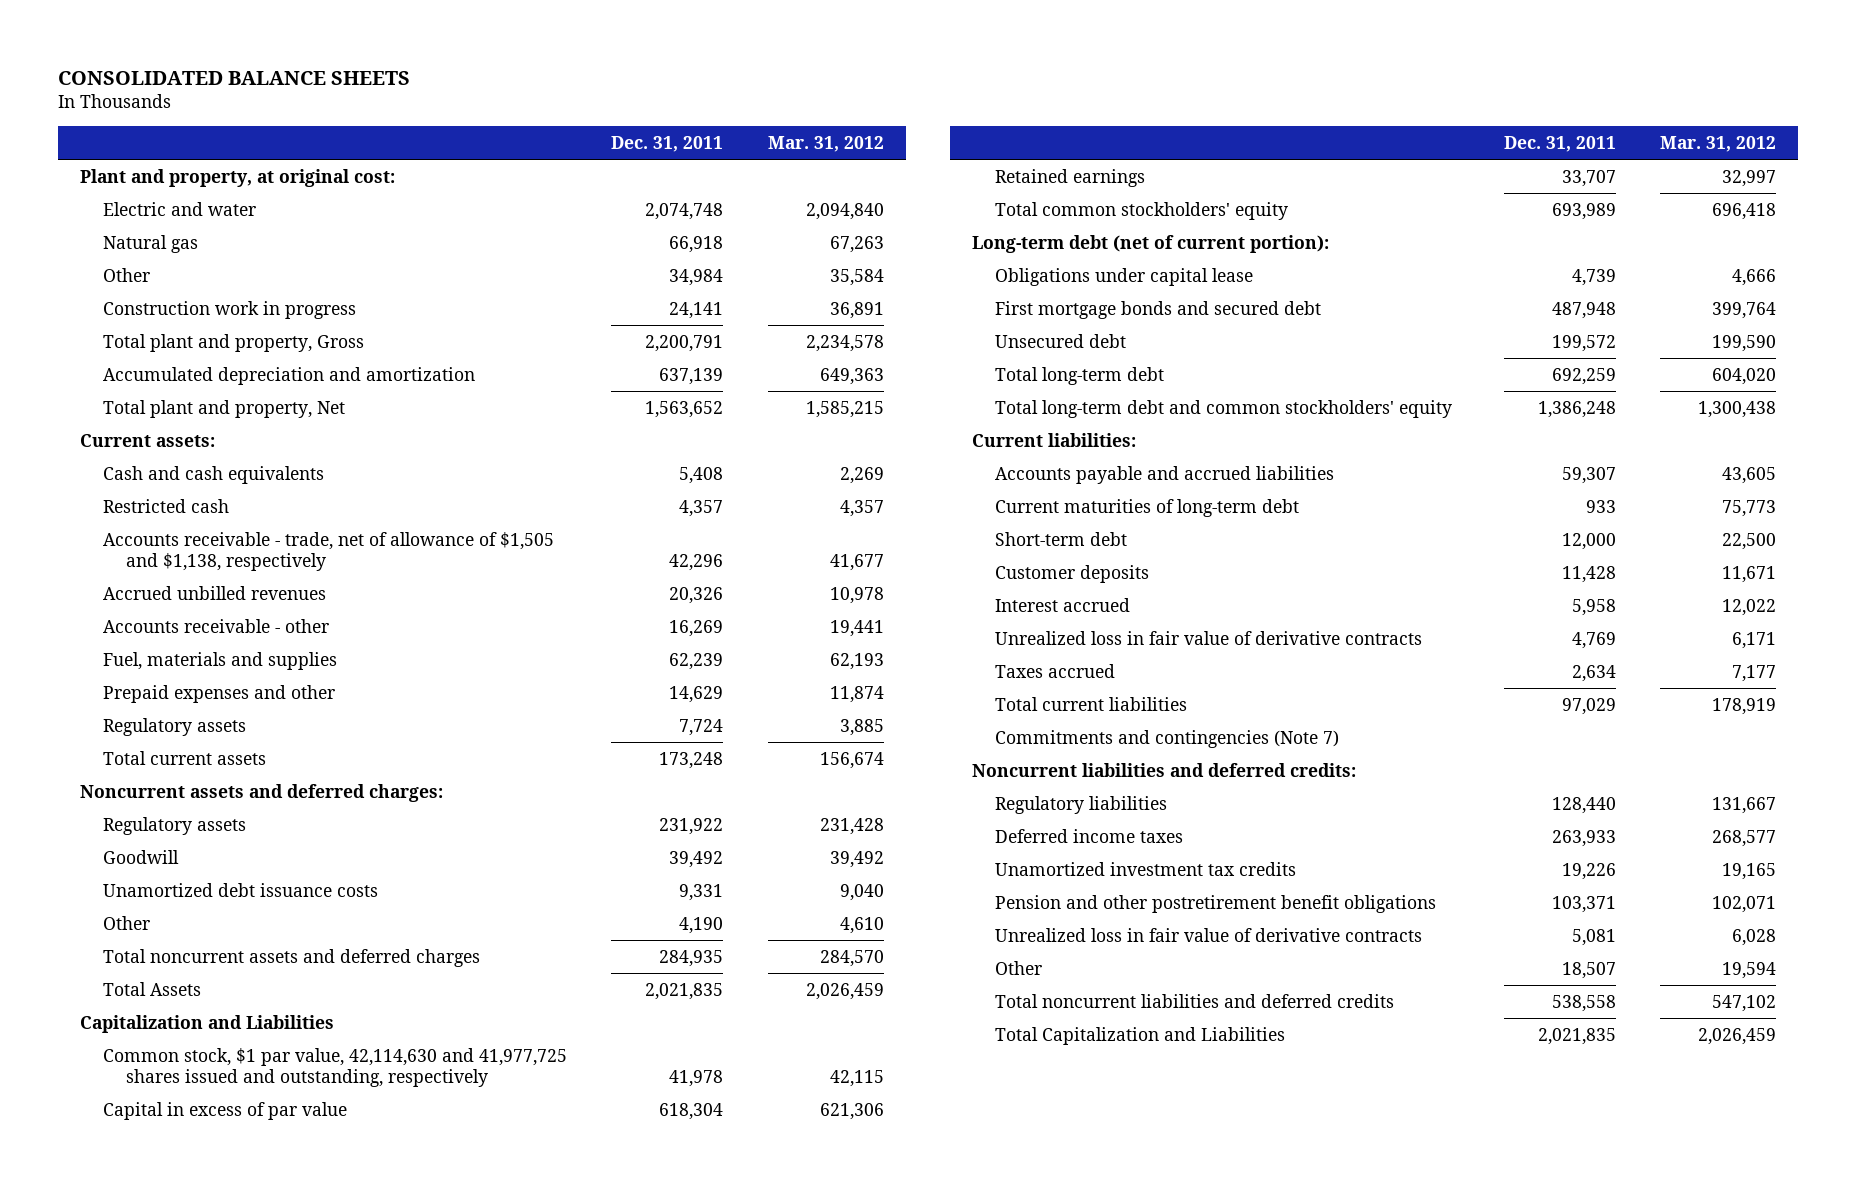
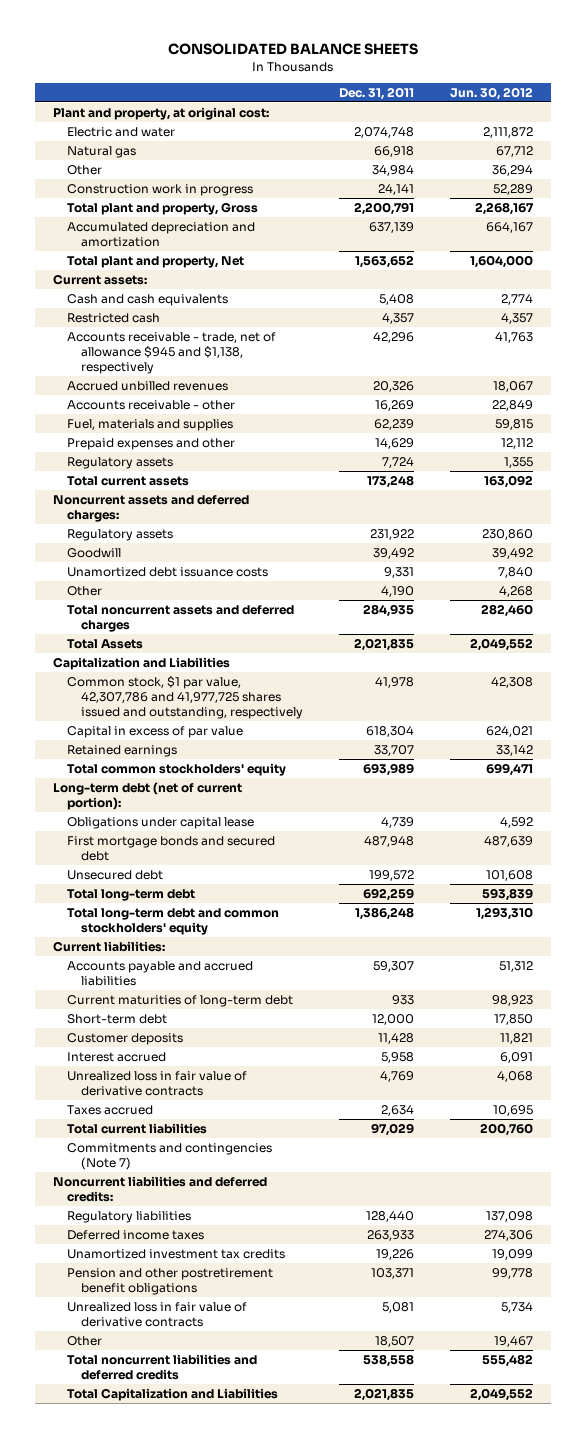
[767,135,884,152] Mar. 31, 2012 -> none
none -> [449,86,533,100] Jun. 30, 2012
[102,532,554,571] Accounts receivable - trade, net of allowance of $1,505 and $1,138, respectively -> [67,331,277,374] Accounts receivable - trade, net of allowance $945 and $1,138, respectively
[102,1048,567,1087] Common stock, $1 par value, 42,114,630 and 41,977,725 shares issued and outstanding, respectively -> [67,675,304,719] Common stock, $1 par value, 42,307,786 and 41,977,725 shares issued and outstanding, respectively

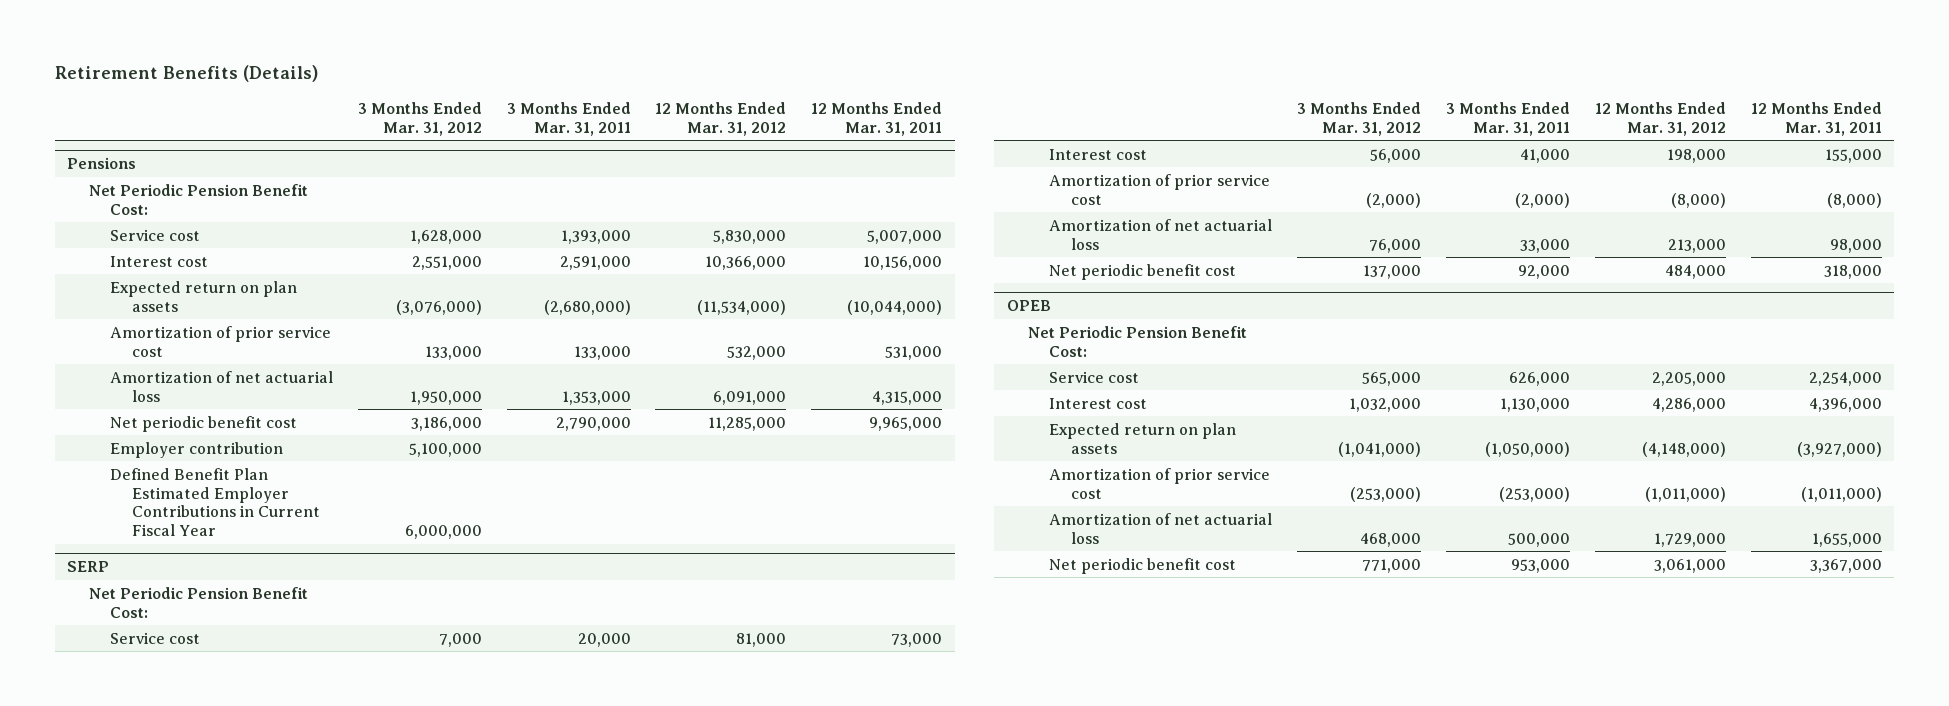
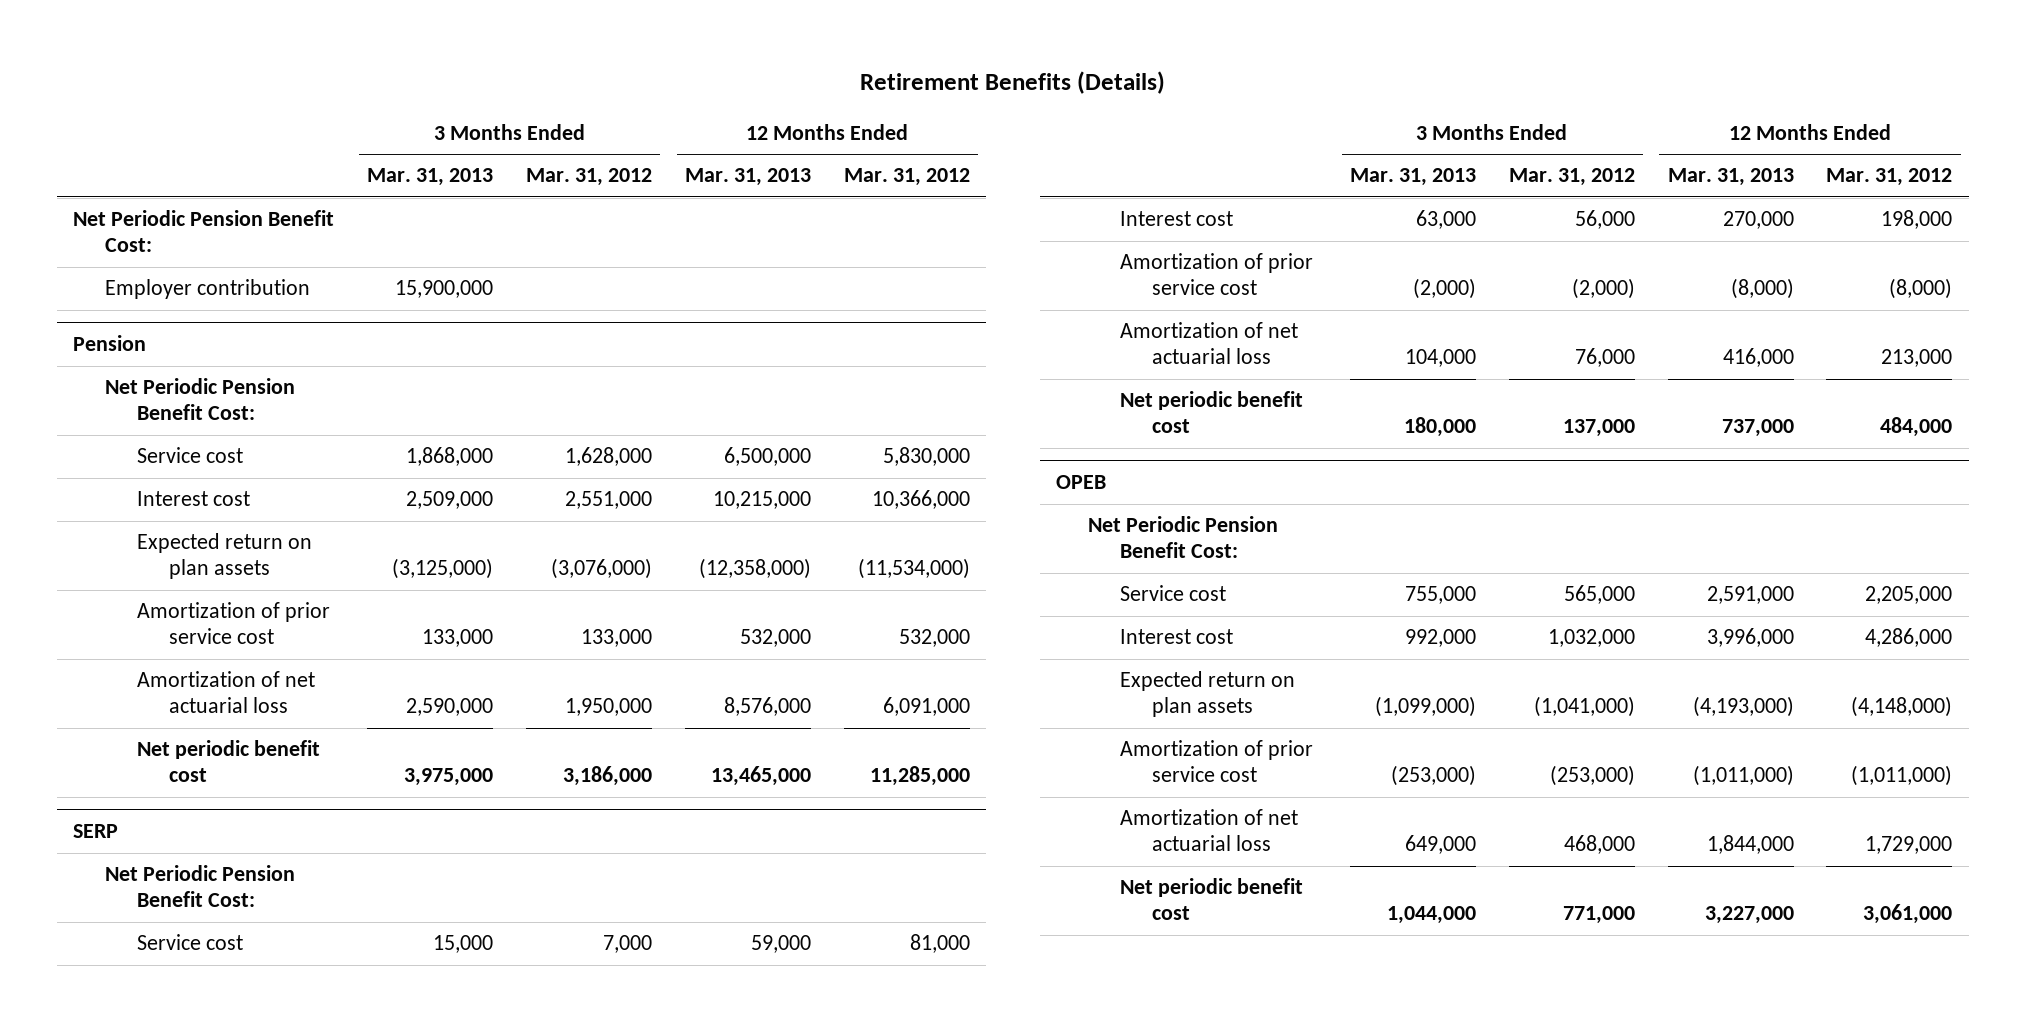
[506,101,631,136] 3 Months Ended Mar. 31, 2011 -> none
[811,101,943,136] 12 Months Ended Mar. 31, 2011 -> none
none -> [367,168,494,187] Mar. 31, 2013
none -> [685,168,812,187] Mar. 31, 2013
[67,157,137,170] Pensions -> none
none -> [105,279,311,300] Employer contribution
none -> [73,335,147,352] Pension
none -> [105,378,296,421] Net Periodic Pension Benefit Cost:
[110,441,284,458] Employer contribution -> none
[110,467,320,537] Defined Benefit Plan Estimated Employer Contributions in Current Fiscal Year -> none

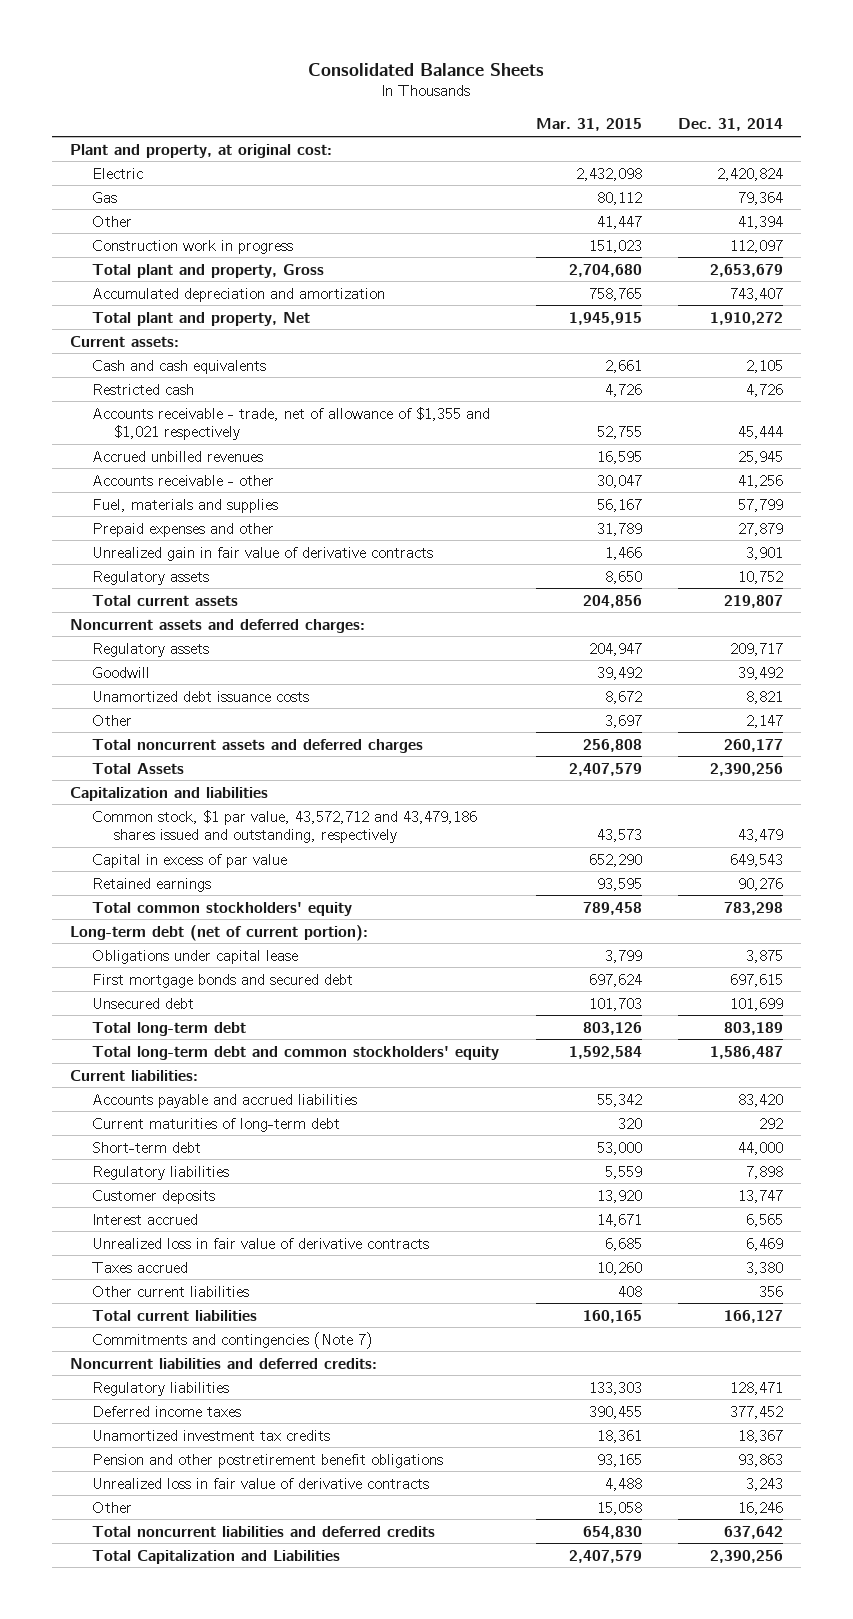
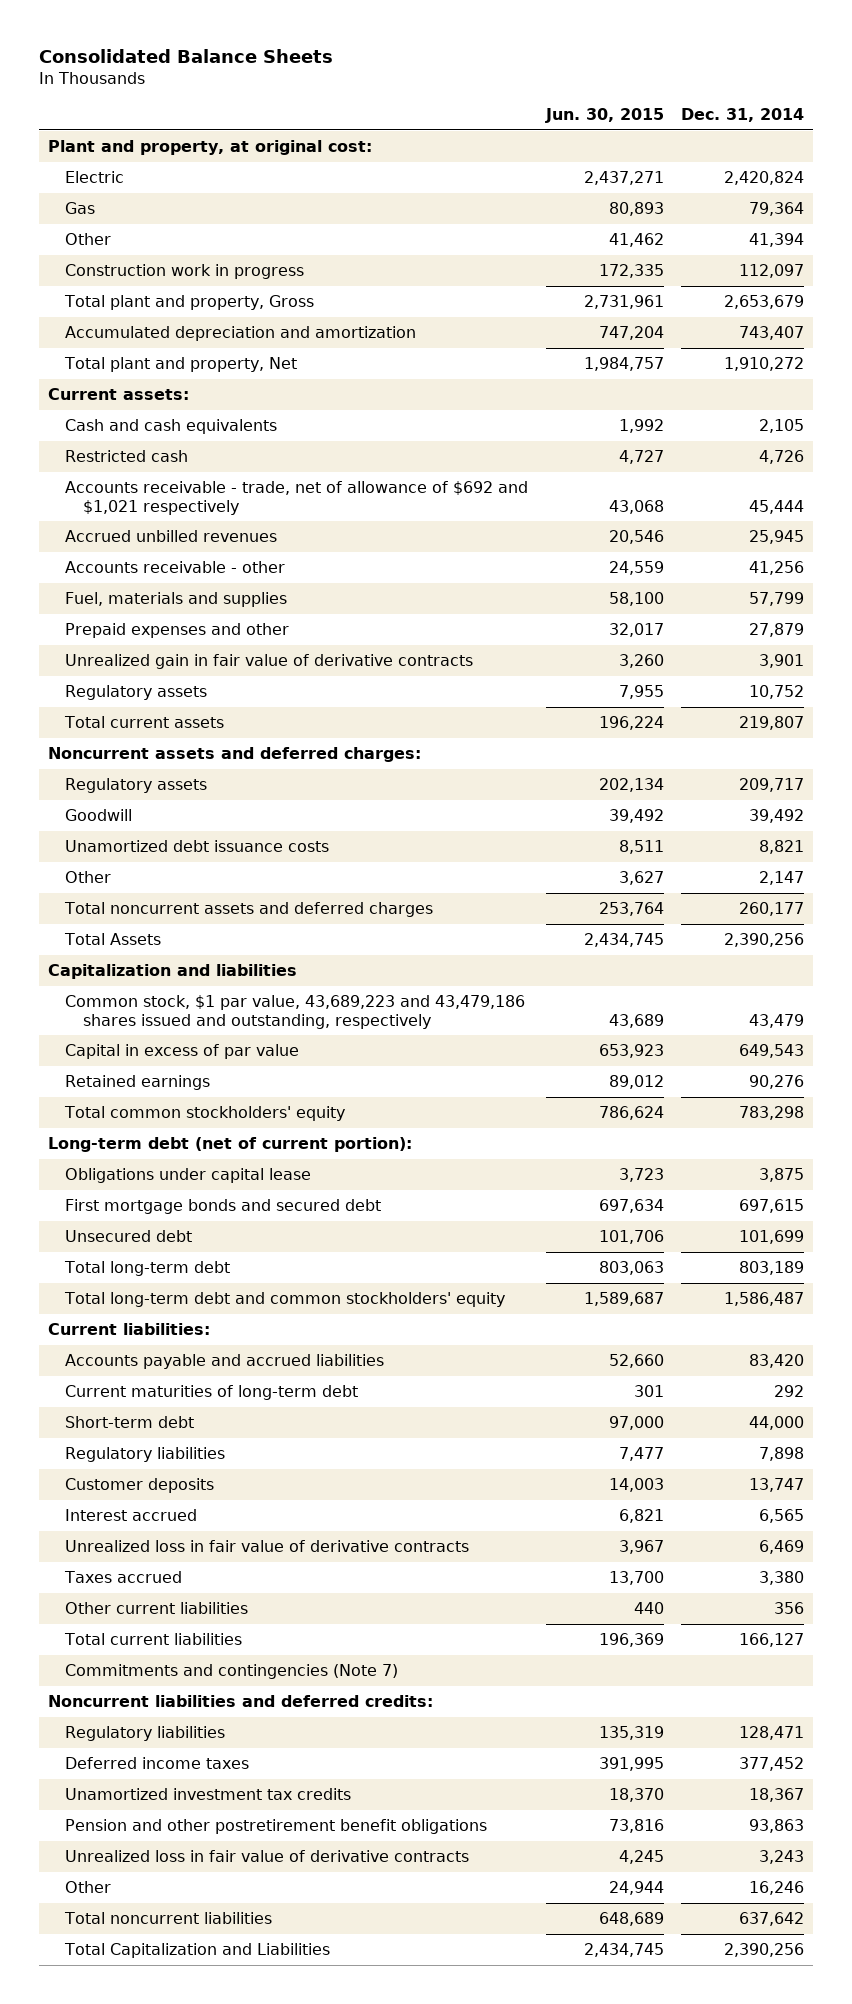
[535,118,642,132] Mar. 31, 2015 -> none
none -> [544,108,664,124] Jun. 30, 2015
[92,406,491,440] Accounts receivable - trade, net of allowance of $1,355 and $1,021 respectively -> [65,480,529,515] Accounts receivable - trade, net of allowance of $692 and $1,021 respectively
[92,809,478,843] Common stock, $1 par value, 43,572,712 and 43,479,186 shares issued and outstanding, respectively -> [65,994,526,1029] Common stock, $1 par value, 43,689,223 and 43,479,186 shares issued and outstanding, respectively
[92,1525,436,1537] Total noncurrent liabilities and deferred credits -> [64,1911,273,1924] Total noncurrent liabilities

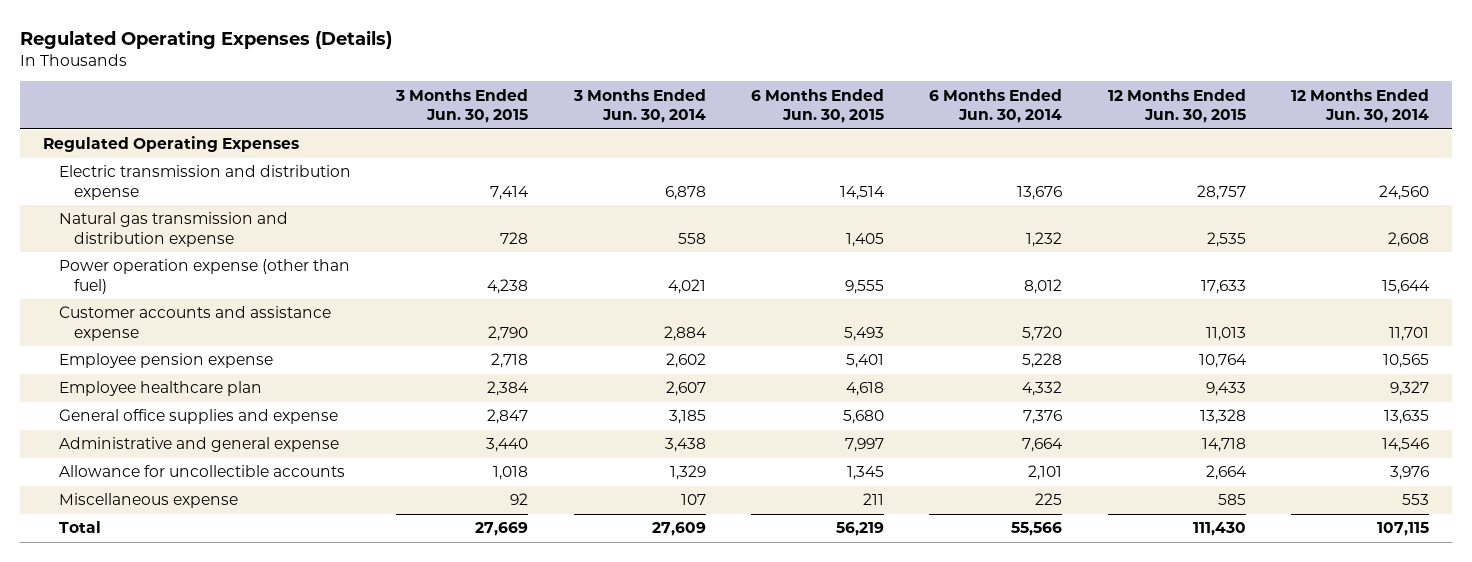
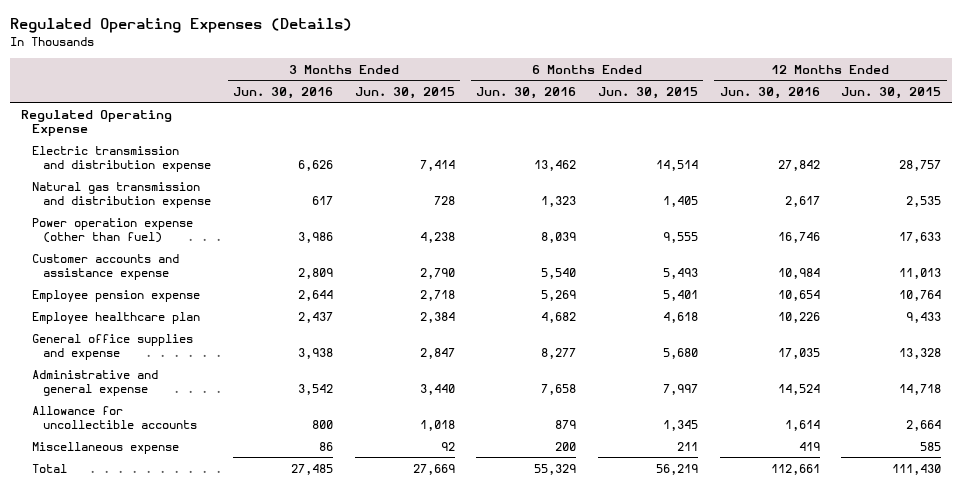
[572,88,706,124] 3 Months Ended Jun. 30, 2014 -> none
[929,88,1063,124] 6 Months Ended Jun. 30, 2014 -> none
[1291,88,1430,124] 12 Months Ended Jun. 30, 2014 -> none
none -> [232,86,333,99] Jun. 30, 2016
none -> [476,86,577,99] Jun. 30, 2016
none -> [719,86,820,99] Jun. 30, 2016
[43,136,300,153] Regulated Operating Expenses -> [21,109,173,136] Regulated Operating Expense

